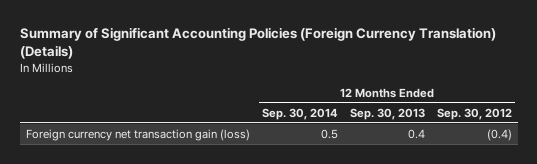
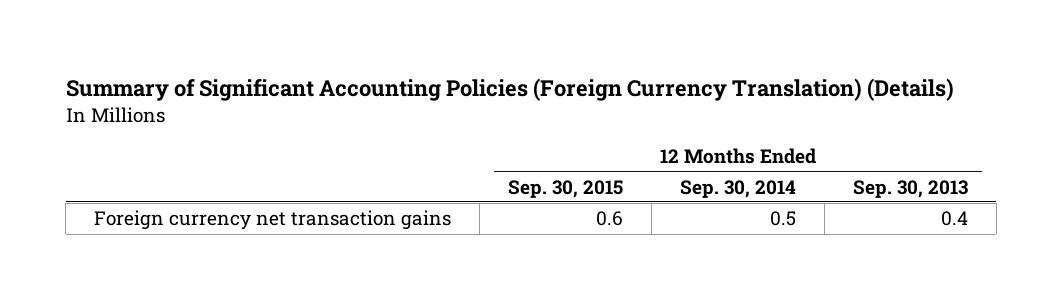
[436,108,512,121] Sep. 30, 2012 -> none
none -> [508,179,624,198] Sep. 30, 2015
[25,129,250,142] Foreign currency net transaction gain (loss) -> [94,210,452,231] Foreign currency net transaction gains

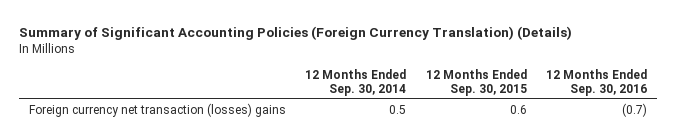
[852,179,968,198] Sep. 30, 2013 -> none
none -> [546,69,648,96] 12 Months Ended Sep. 30, 2016
[94,210,452,231] Foreign currency net transaction gains -> [28,103,286,118] Foreign currency net transaction (losses) gains

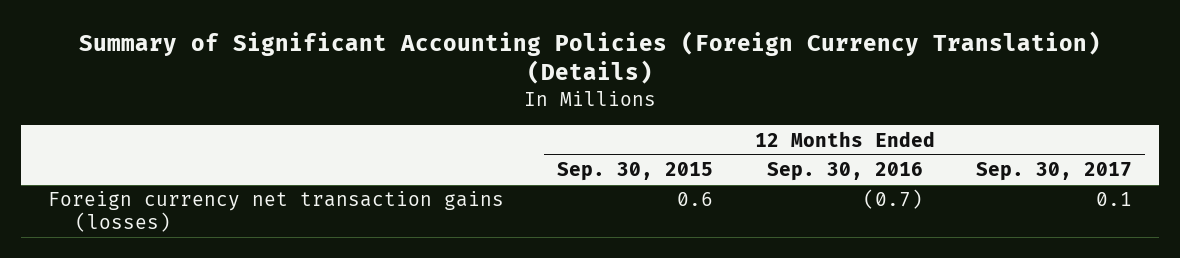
[305,69,407,96] 12 Months Ended Sep. 30, 2014 -> none
none -> [976,162,1133,182] Sep. 30, 2017
[28,103,286,118] Foreign currency net transaction (losses) gains -> [47,191,504,233] Foreign currency net transaction gains (losses)

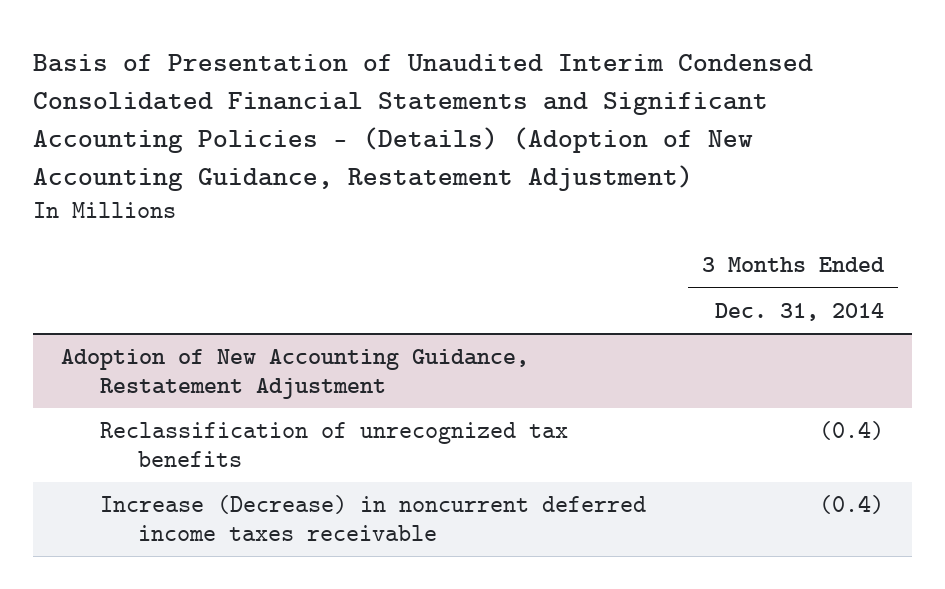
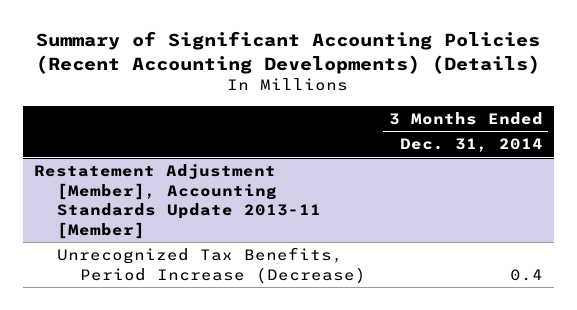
[33,54,814,191] Basis of Presentation of Unaudited Interim Condensed Consolidated Financial Statements and Significant Accounting Policies - (Details) (Adoption of New Accounting Guidance, Restatement Adjustment) -> [36,31,541,74] Summary of Significant Accounting Policies (Recent Accounting Developments) (Details)
[61,349,530,399] Adoption of New Accounting Guidance, Restatement Adjustment -> none
[99,495,646,541] Increase (Decrease) in noncurrent deferred income taxes receivable -> none
none -> [33,164,322,239] Restatement Adjustment [Member], Accounting Standards Update 2013-11 [Member]
[99,422,568,467] Reclassification of unrecognized tax benefits -> [57,247,367,284] Unrecognized Tax Benefits, Period Increase (Decrease)
[819,421,885,441] (0.4) -> [509,268,543,281] 0.4

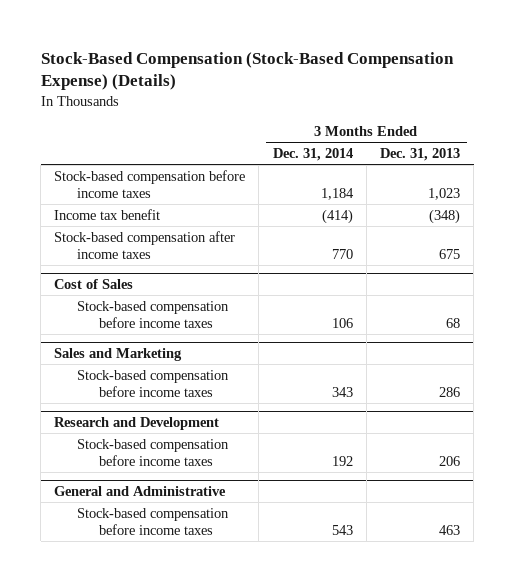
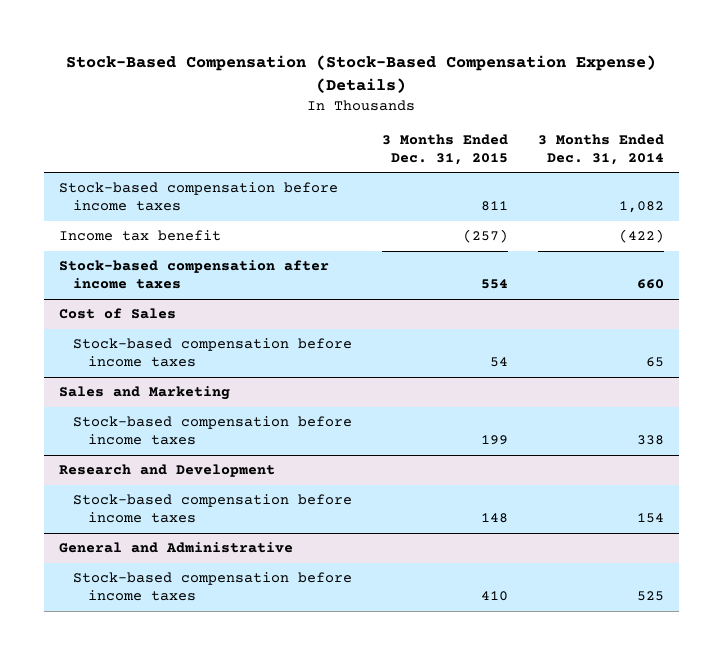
[379,148,460,162] Dec. 31, 2013 -> none
none -> [382,133,509,166] 3 Months Ended Dec. 31, 2015
[320,187,354,200] 1,184 -> [618,201,664,214] 1,082
[321,208,353,224] (414) -> [618,229,664,244] (422)
[331,248,353,259] 770 -> [636,279,664,290] 660
[331,317,353,328] 106 -> [645,357,664,368] 65
[331,386,353,397] 343 -> [636,435,664,446] 338
[331,455,353,466] 192 -> [636,513,664,524] 154
[331,524,353,535] 543 -> [636,591,664,602] 525

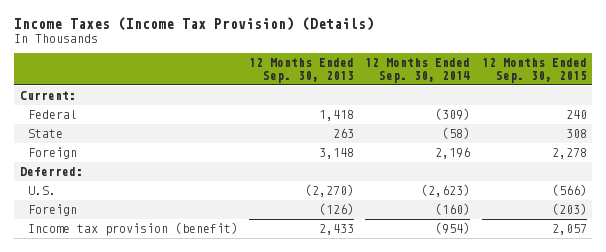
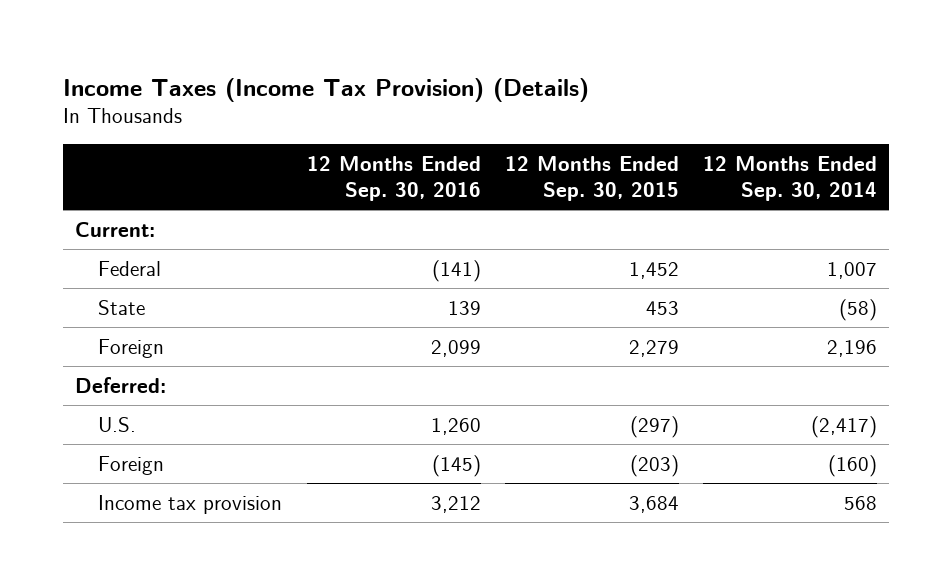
[249,58,355,83] 12 Months Ended Sep. 30, 2013 -> none
none -> [306,156,481,201] 12 Months Ended Sep. 30, 2016
[435,108,471,121] (309) -> [826,261,877,279] 1,007
[565,110,587,120] 240 -> [628,261,679,279] 1,452
[565,129,587,139] 308 -> [645,300,679,315] 453
[551,148,587,160] 2,278 -> [628,339,679,357] 2,279
[421,184,471,198] (2,623) -> [810,415,877,438] (2,417)
[551,184,587,197] (566) -> [629,415,679,438] (297)
[27,222,238,237] Income tax provision (benefit) -> [98,494,283,514] Income tax provision
[435,222,471,235] (954) -> [843,495,877,510] 568
[551,224,587,236] 2,057 -> [628,495,679,513] 3,684

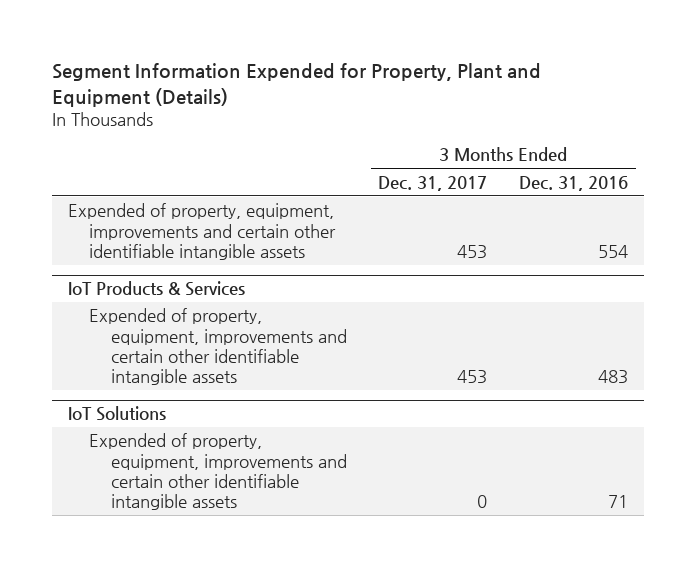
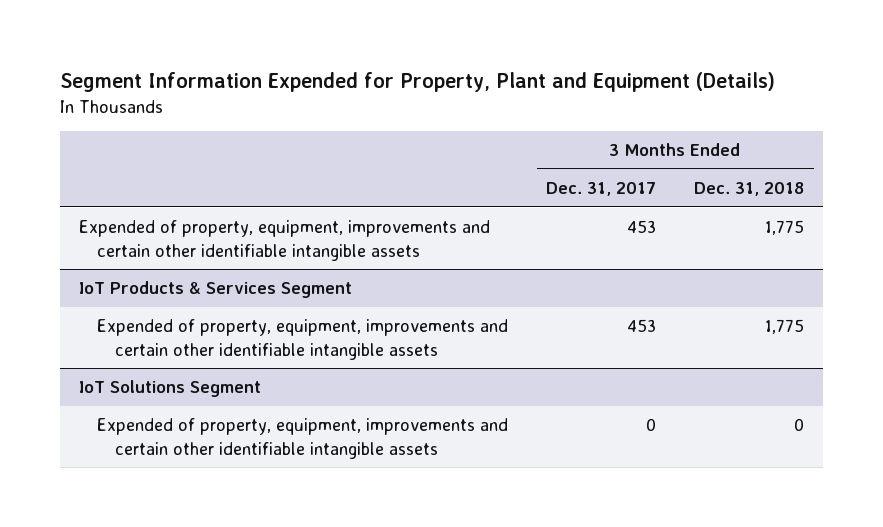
[518,175,628,191] Dec. 31, 2016 -> none
none -> [694,181,805,196] Dec. 31, 2018
[67,281,245,297] IoT Products & Services -> [78,281,352,299] IoT Products & Services Segment
[67,406,166,422] IoT Solutions -> [78,380,261,398] IoT Solutions Segment

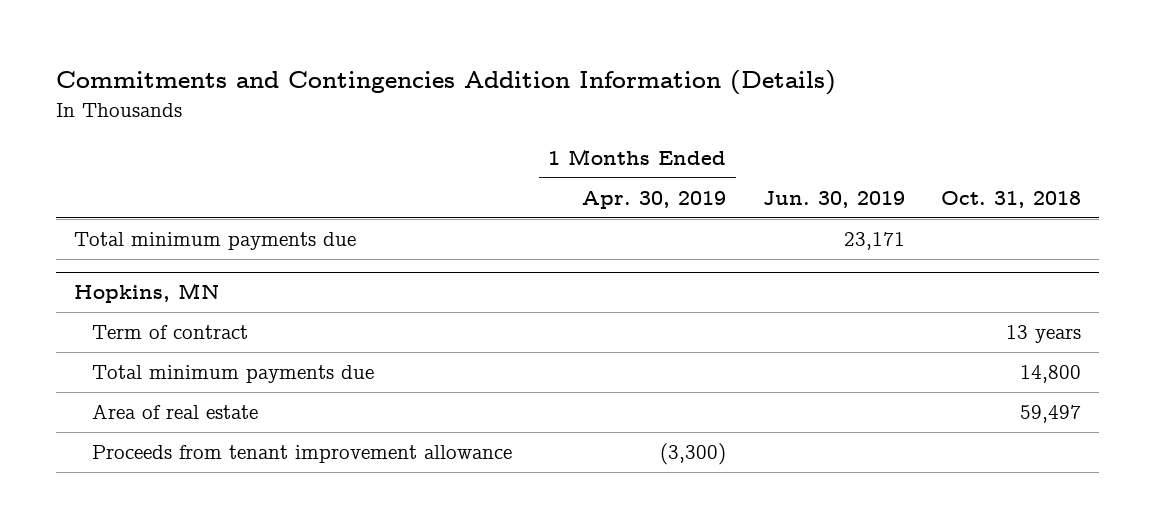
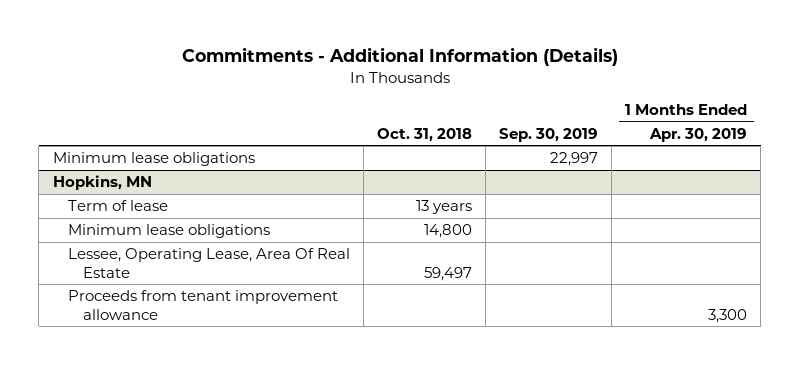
[55,70,836,96] Commitments and Contingencies Addition Information (Details) -> [181,47,618,67] Commitments - Additional Information (Details)
[762,191,905,209] Jun. 30, 2019 -> none
none -> [499,127,599,142] Sep. 30, 2019
[73,232,356,251] Total minimum payments due -> [52,152,255,167] Minimum lease obligations
[92,325,249,340] Term of contract -> [67,200,168,212] Term of lease
[92,365,375,384] Total minimum payments due -> [67,224,270,239] Minimum lease obligations
[92,404,259,420] Area of real estate -> [67,248,350,278] Lessee, Operating Lease, Area Of Real Estate
[660,443,727,466] (3,300) -> [708,308,748,323] 3,300

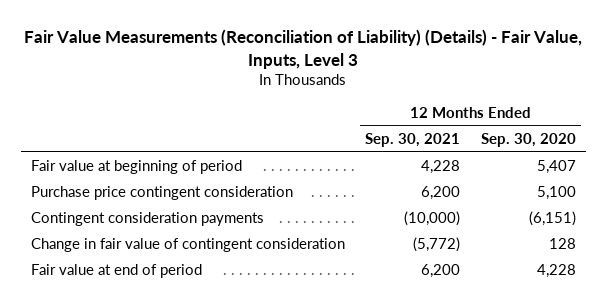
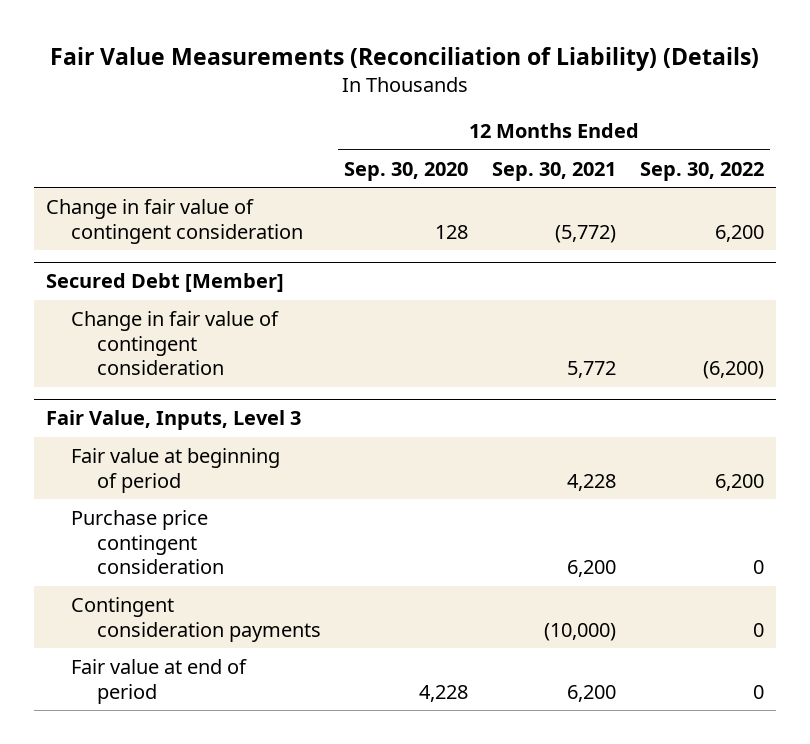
[24,29,583,69] Fair Value Measurements (Reconciliation of Liability) (Details) - Fair Value, Inputs, Level 3 -> [50,46,760,71] Fair Value Measurements (Reconciliation of Liability) (Details)
none -> [640,161,765,181] Sep. 30, 2022
[30,160,242,175] Fair value at beginning of period -> none
[30,186,293,201] Purchase price contingent consideration -> none
[30,212,264,227] Contingent consideration payments -> none
none -> [45,273,284,293] Secured Debt [Member]
none -> [71,311,280,376] Change in fair value of contingent consideration
none -> [45,410,301,431] Fair Value, Inputs, Level 3
none -> [71,448,281,493] Fair value at beginning of period
none -> [71,510,224,575] Purchase price contingent consideration
none -> [71,597,321,642] Contingent consideration payments

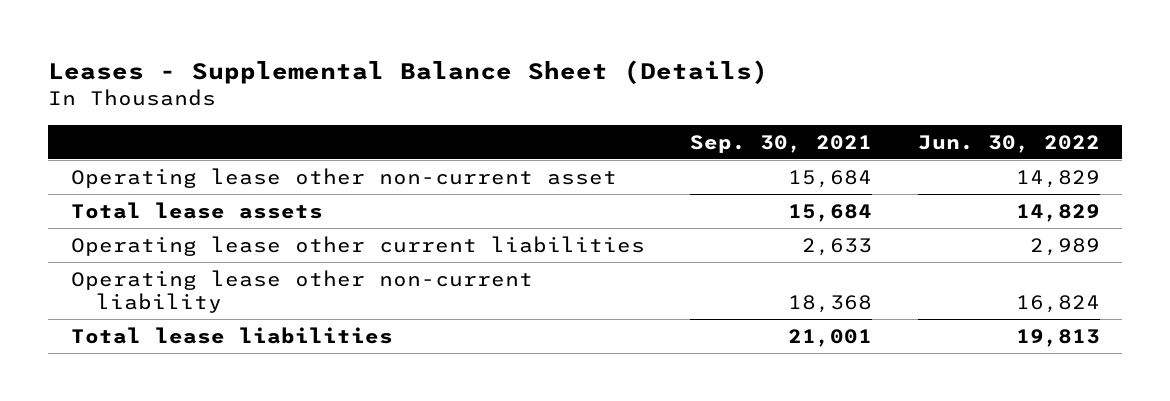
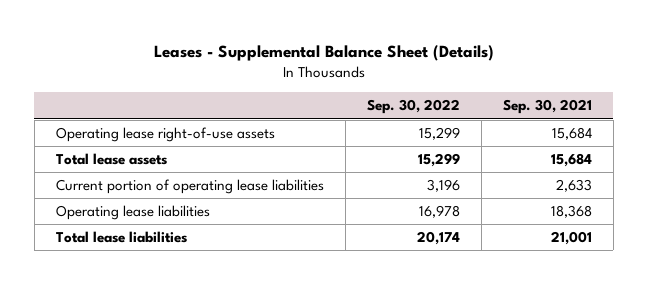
[917,134,1100,153] Jun. 30, 2022 -> none
none -> [366,99,460,115] Sep. 30, 2022
[70,167,617,188] Operating lease other non-current asset -> [55,127,275,143] Operating lease right-of-use assets
[70,235,645,256] Operating lease other current liabilities -> [55,179,324,195] Current portion of operating lease liabilities
[70,269,533,313] Operating lease other non-current liability -> [55,205,210,221] Operating lease liabilities

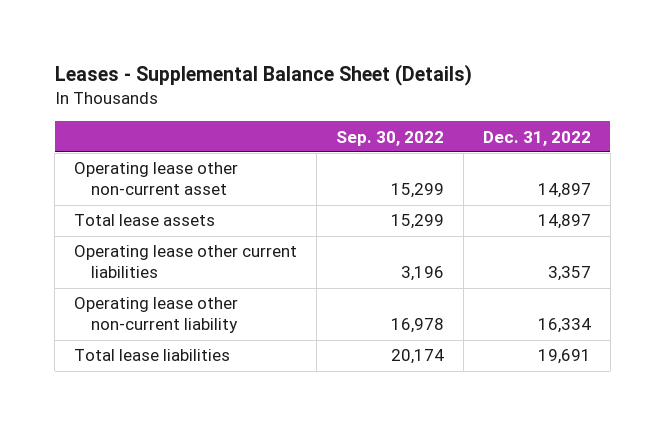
[502,99,592,115] Sep. 30, 2021 -> none
none -> [482,130,591,146] Dec. 31, 2022
[55,127,275,143] Operating lease right-of-use assets -> [74,162,239,196] Operating lease other non-current asset
[55,179,324,195] Current portion of operating lease liabilities -> [74,245,298,279] Operating lease other current liabilities
[55,205,210,221] Operating lease liabilities -> [74,297,239,334] Operating lease other non-current liability

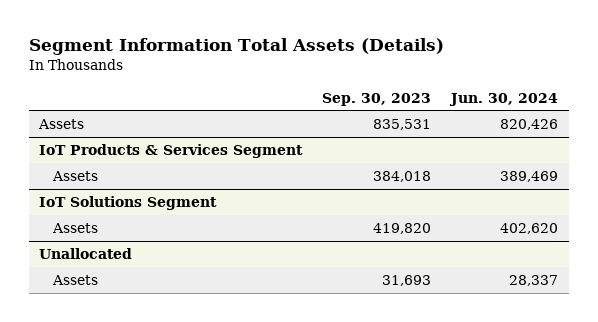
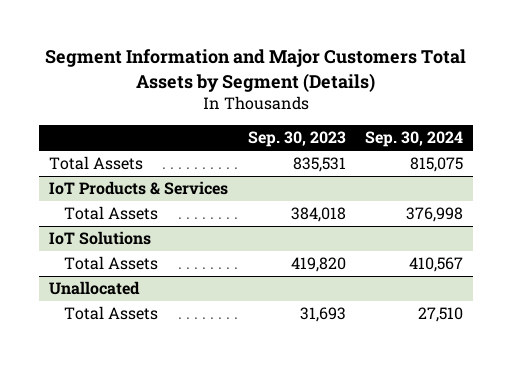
[29,38,445,56] Segment Information Total Assets (Details) -> [45,49,467,92] Segment Information and Major Customers Total Assets by Segment (Details)
[449,92,559,106] Jun. 30, 2024 -> none
none -> [365,131,464,148] Sep. 30, 2024
[38,119,85,130] Assets -> [48,156,143,171] Total Assets
[39,144,304,159] IoT Products & Services Segment -> [48,181,228,196] IoT Products & Services
[52,171,99,182] Assets -> [63,206,158,221] Total Assets
[39,196,218,211] IoT Solutions Segment -> [48,231,151,246] IoT Solutions
[52,223,99,234] Assets -> [63,256,158,271] Total Assets
[52,275,99,286] Assets -> [63,306,158,321] Total Assets

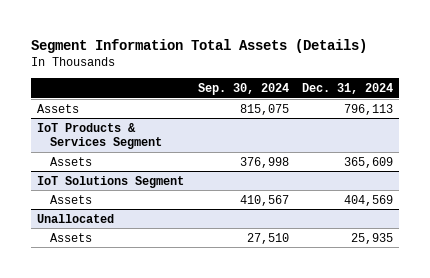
[45,49,467,92] Segment Information and Major Customers Total Assets by Segment (Details) -> [30,38,367,53] Segment Information Total Assets (Details)
[247,131,346,148] Sep. 30, 2023 -> none
none -> [301,83,393,95] Dec. 31, 2024
[48,156,143,171] Total Assets -> [37,103,80,113] Assets
[48,181,228,196] IoT Products & Services -> [37,122,163,150] IoT Products & Services Segment
[63,206,158,221] Total Assets -> [50,156,93,166] Assets
[48,231,151,246] IoT Solutions -> [37,175,185,188] IoT Solutions Segment
[63,256,158,271] Total Assets -> [50,194,93,204] Assets
[63,306,158,321] Total Assets -> [50,232,93,242] Assets

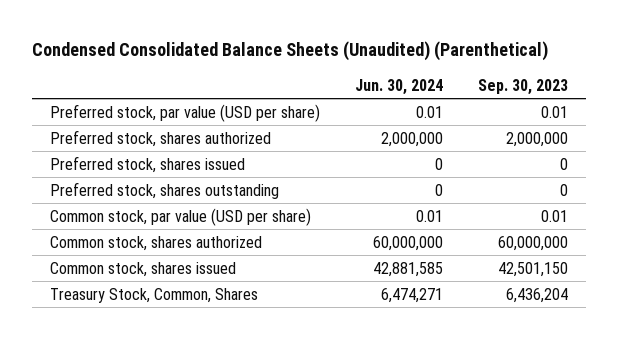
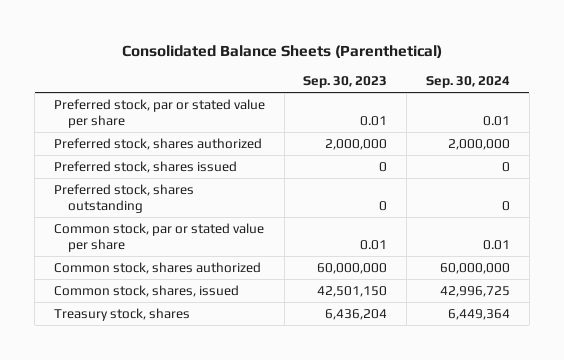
[31,41,548,62] Condensed Consolidated Balance Sheets (Unaudited) (Parenthetical) -> [121,44,442,58] Consolidated Balance Sheets (Parenthetical)
[355,79,444,96] Jun. 30, 2024 -> none
none -> [425,76,510,89] Sep. 30, 2024
[49,103,320,122] Preferred stock, par value (USD per share) -> [53,99,265,128] Preferred stock, par or stated value per share
[49,207,311,226] Common stock, par value (USD per share) -> [53,223,264,252] Common stock, par or stated value per share
[49,261,236,277] Common stock, shares issued -> [53,285,239,298] Common stock, shares, issued
[49,287,258,303] Treasury Stock, Common, Shares -> [53,308,190,322] Treasury stock, shares

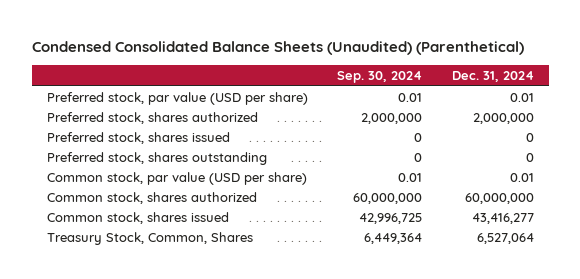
[121,44,442,58] Consolidated Balance Sheets (Parenthetical) -> [31,41,524,56] Condensed Consolidated Balance Sheets (Unaudited) (Parenthetical)
[303,76,388,89] Sep. 30, 2023 -> none
none -> [451,71,534,83] Dec. 31, 2024
[53,99,265,128] Preferred stock, par or stated value per share -> [46,91,308,105] Preferred stock, par value (USD per share)
[53,223,264,252] Common stock, par or stated value per share -> [46,171,307,185] Common stock, par value (USD per share)
[53,285,239,298] Common stock, shares, issued -> [46,211,229,224] Common stock, shares issued
[53,308,190,322] Treasury stock, shares -> [46,231,253,245] Treasury Stock, Common, Shares

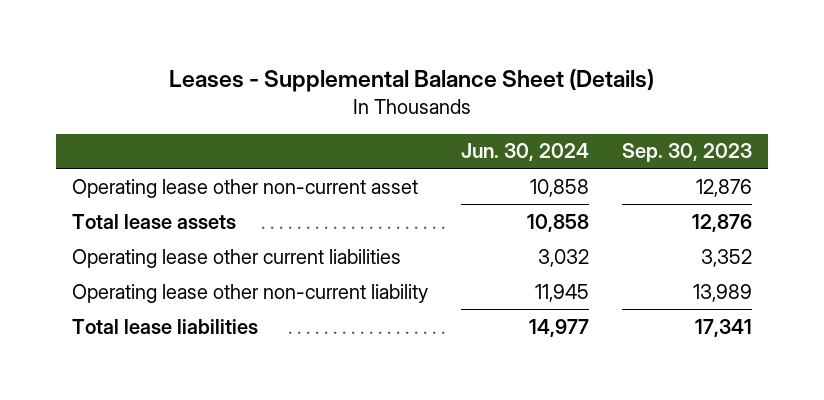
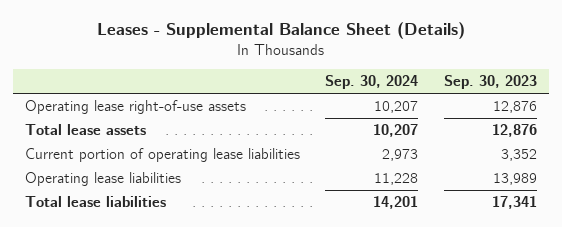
[461,143,590,162] Jun. 30, 2024 -> none
none -> [325,75,419,90] Sep. 30, 2024
[72,178,419,198] Operating lease other non-current asset -> [25,100,247,115] Operating lease right-of-use assets
[72,248,402,268] Operating lease other current liabilities -> [25,148,301,163] Current portion of operating lease liabilities
[72,283,429,303] Operating lease other non-current liability -> [25,172,182,187] Operating lease liabilities

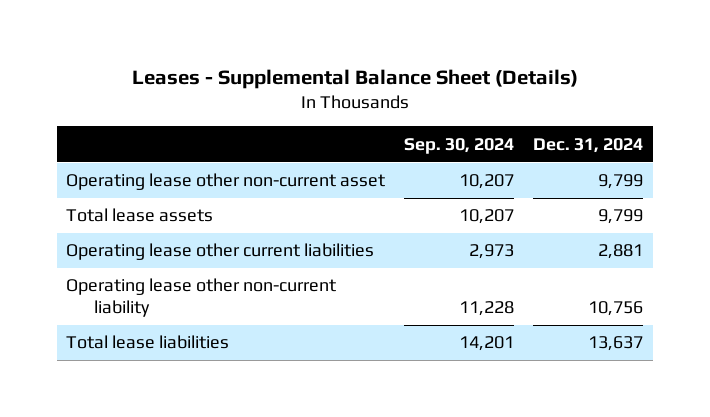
[443,75,537,90] Sep. 30, 2023 -> none
none -> [533,137,644,153] Dec. 31, 2024
[25,100,247,115] Operating lease right-of-use assets -> [66,173,386,191] Operating lease other non-current asset
[25,148,301,163] Current portion of operating lease liabilities -> [66,243,375,261] Operating lease other current liabilities
[25,172,182,187] Operating lease liabilities -> [66,278,337,318] Operating lease other non-current liability

